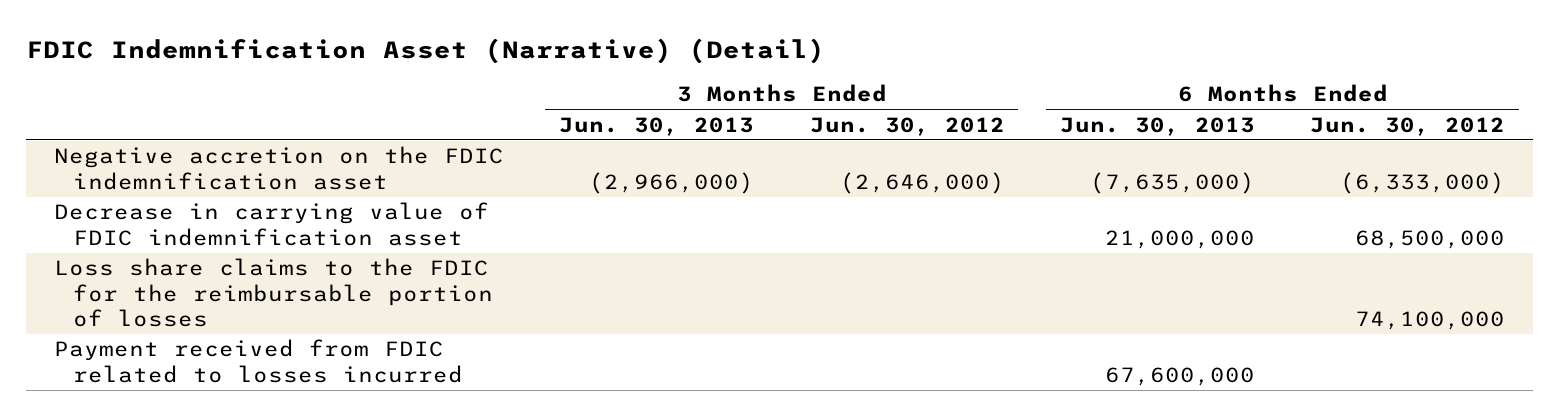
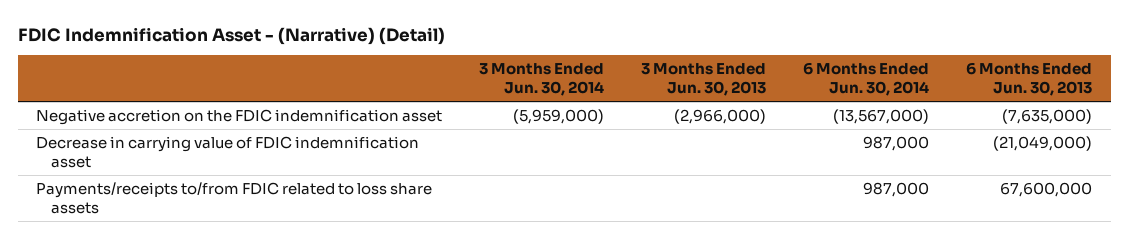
[25,37,825,64] FDIC Indemnification Asset (Narrative) (Detail) -> [17,26,445,45] FDIC Indemnification Asset - (Narrative) (Detail)
[809,116,1005,136] Jun. 30, 2012 -> none
[1310,116,1506,136] Jun. 30, 2012 -> none
none -> [479,63,605,97] 3 Months Ended Jun. 30, 2014
none -> [803,62,930,97] 6 Months Ended Jun. 30, 2014
[53,258,493,328] Loss share claims to the FDIC for the reimbursable portion of losses -> none
[1105,229,1256,249] 21,000,000 -> [993,135,1093,151] (21,049,000)
[53,339,463,383] Payment received from FDIC related to losses incurred -> [36,181,433,214] Payments/receipts to/from FDIC related to loss share assets

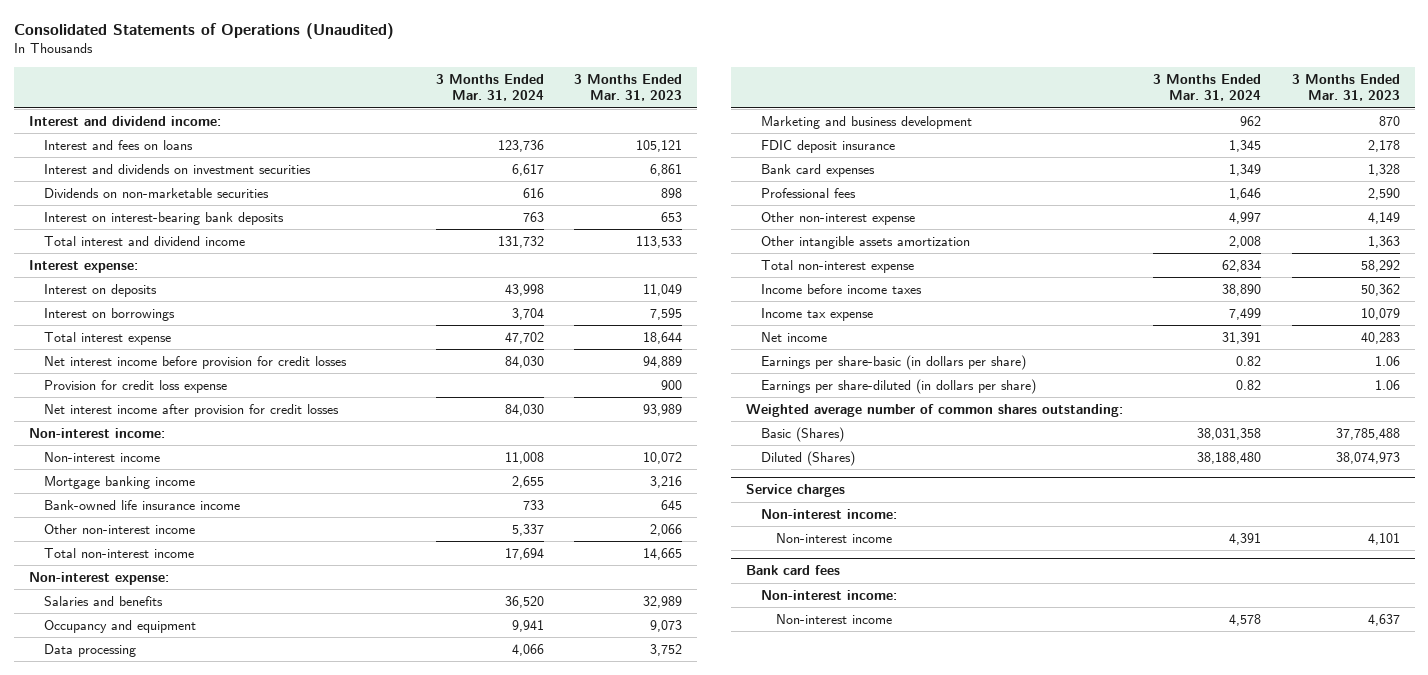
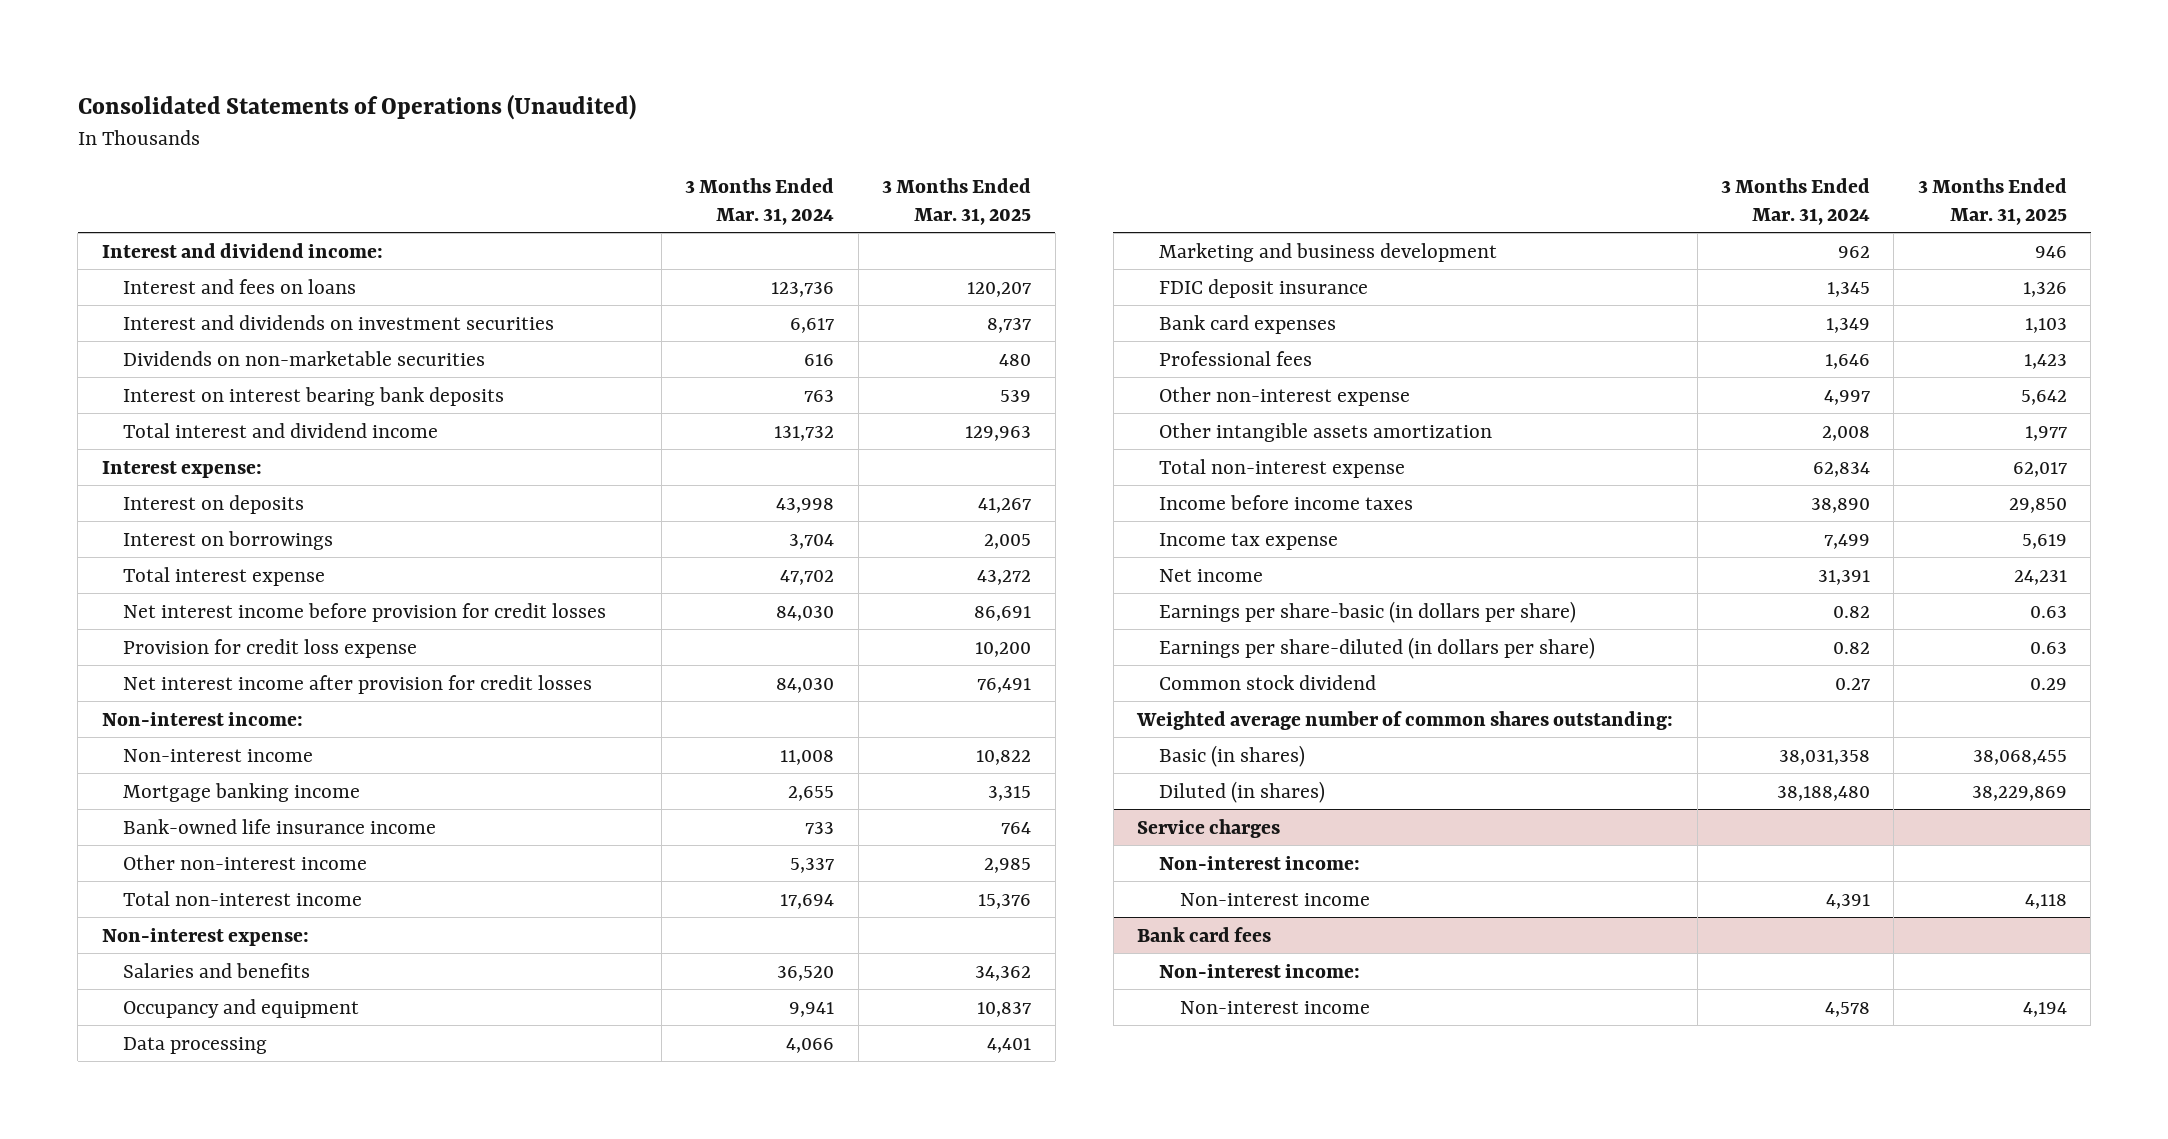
[574,73,683,102] 3 Months Ended Mar. 31, 2023 -> none
none -> [882,177,1032,226] 3 Months Ended Mar. 31, 2025
[43,211,284,225] Interest on interest-bearing bank deposits -> [123,386,505,406] Interest on interest bearing bank deposits
none -> [1158,674,1376,690] Common stock dividend
[761,426,845,442] Basic (Shares) -> [1158,744,1305,767] Basic (in shares)
[761,450,856,466] Diluted (Shares) -> [1158,780,1325,803] Diluted (in shares)

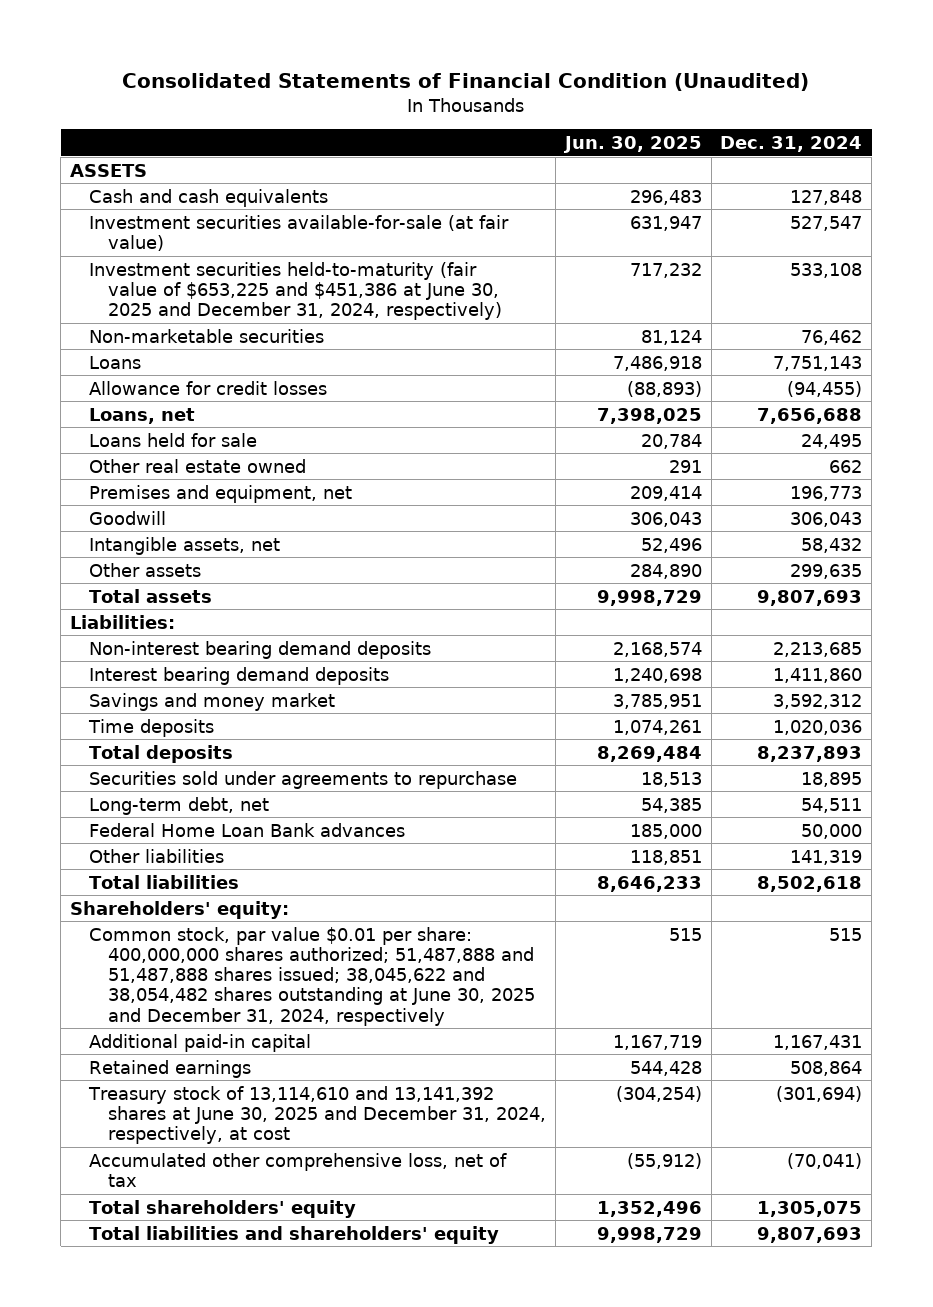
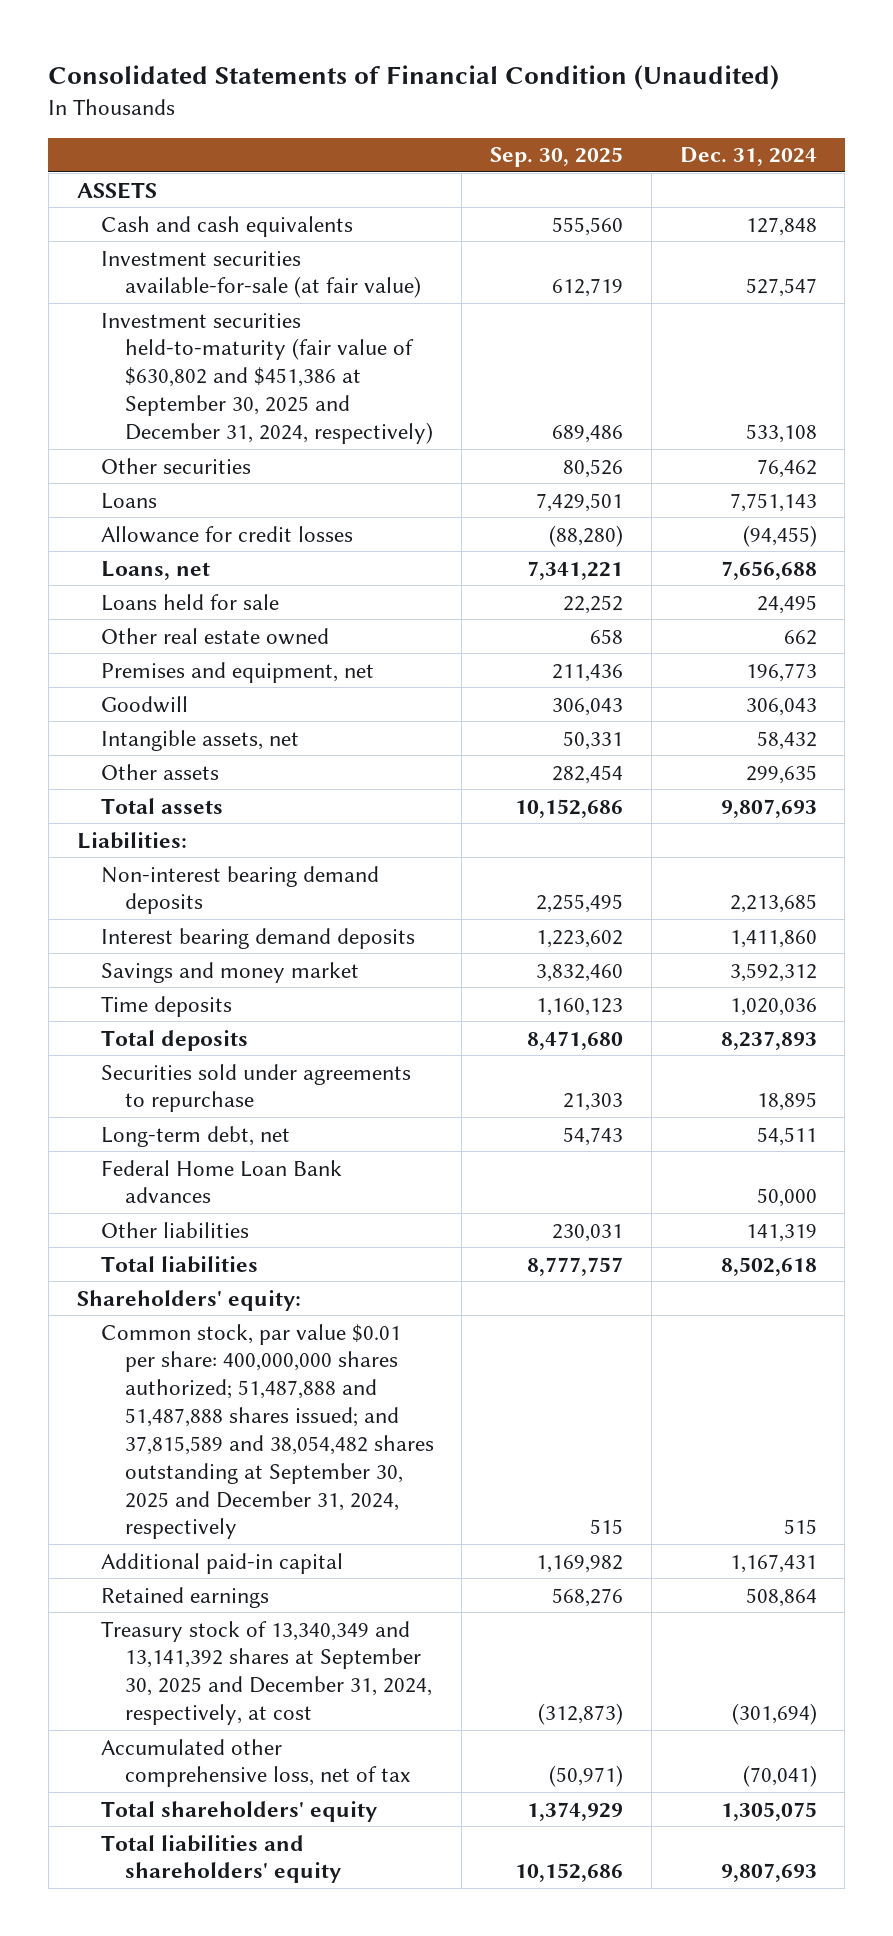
[562,136,702,154] Jun. 30, 2025 -> none
none -> [490,147,624,168] Sep. 30, 2025
[89,261,503,321] Investment securities held-to-maturity (fair value of $653,225 and $451,386 at June 30, 2025 and December 31, 2024, respectively) -> [100,312,433,444] Investment securities held-to-maturity (fair value of $630,802 and $451,386 at September 30, 2025 and December 31, 2024, respectively)
[89,328,325,343] Non-marketable securities -> [100,457,251,474] Other securities
[89,926,536,1026] Common stock, par value $0.01 per share: 400,000,000 shares authorized; 51,487,888 and 51,487,888 shares issued; 38,045,622 and 38,054,482 shares outstanding at June 30, 2025 and December 31, 2024, respectively -> [100,1323,434,1540] Common stock, par value $0.01 per share: 400,000,000 shares authorized; 51,487,888 and 51,487,888 shares issued; and 37,815,589 and 38,054,482 shares outstanding at September 30, 2025 and December 31, 2024, respectively
[88,1085,547,1145] Treasury stock of 13,114,610 and 13,141,392 shares at June 30, 2025 and December 31, 2024, respectively, at cost -> [100,1620,432,1726] Treasury stock of 13,340,349 and 13,141,392 shares at September 30, 2025 and December 31, 2024, respectively, at cost

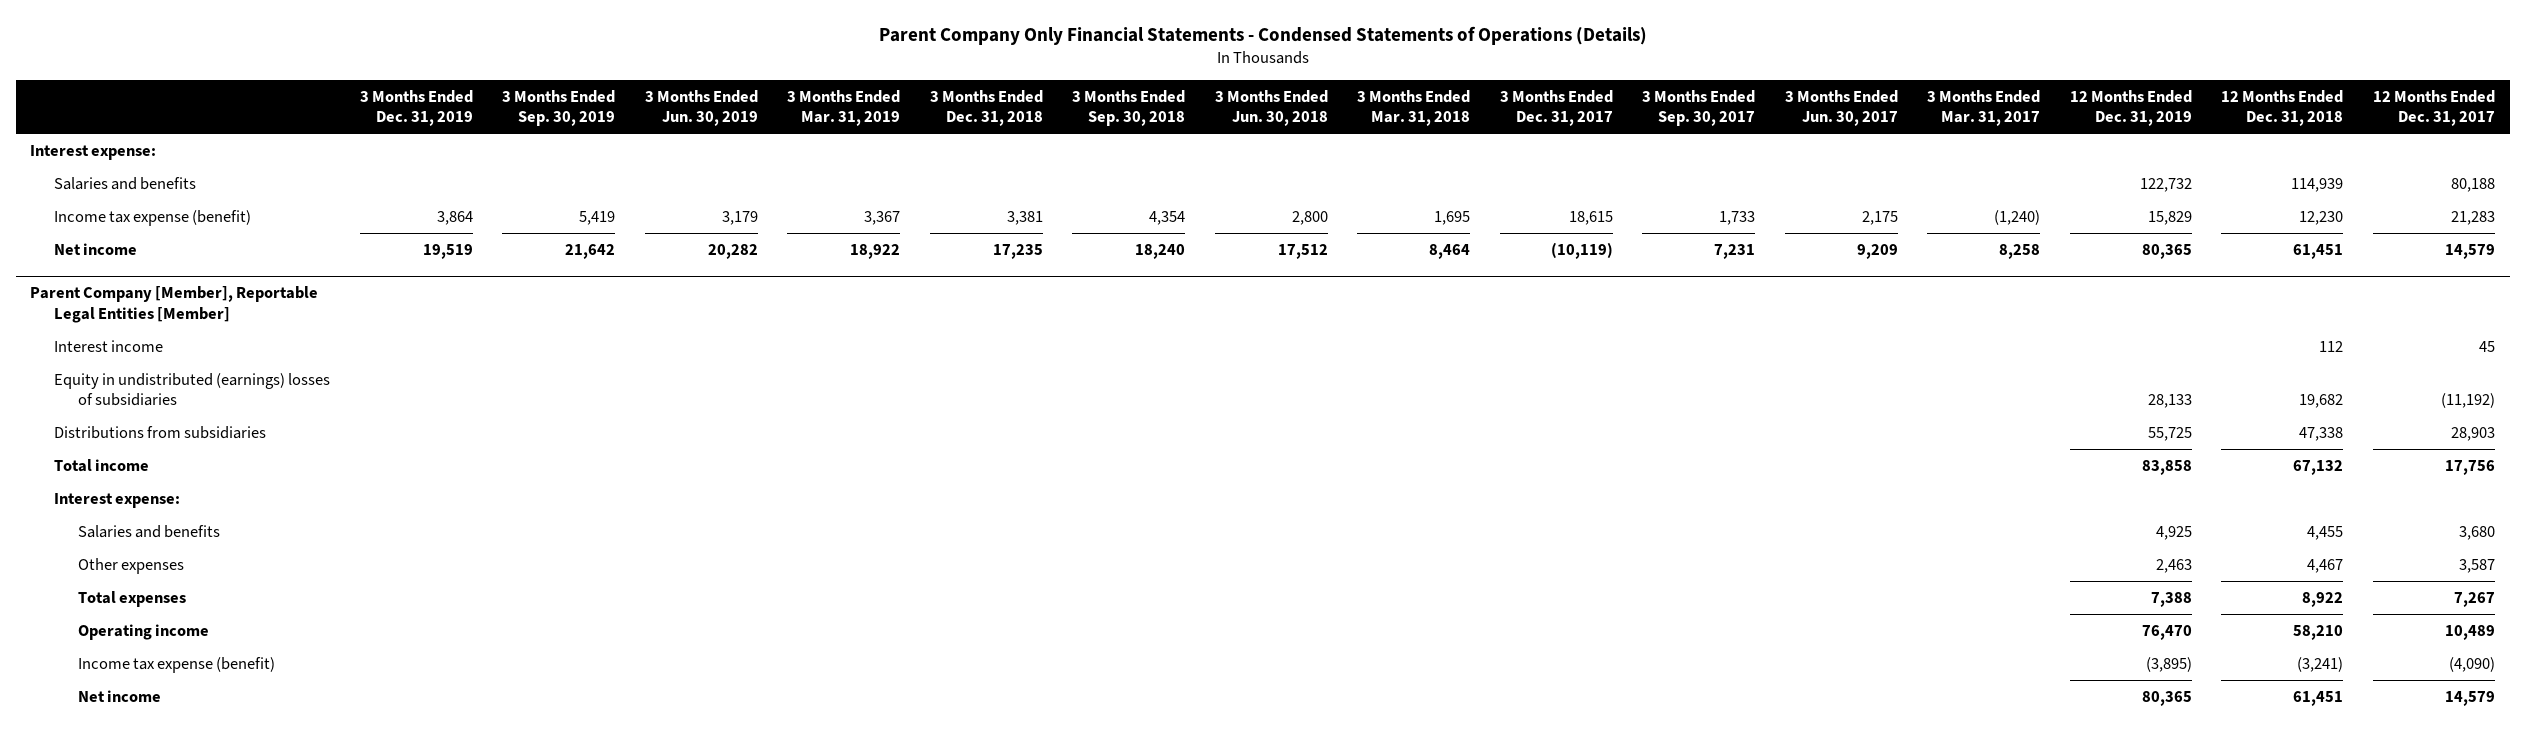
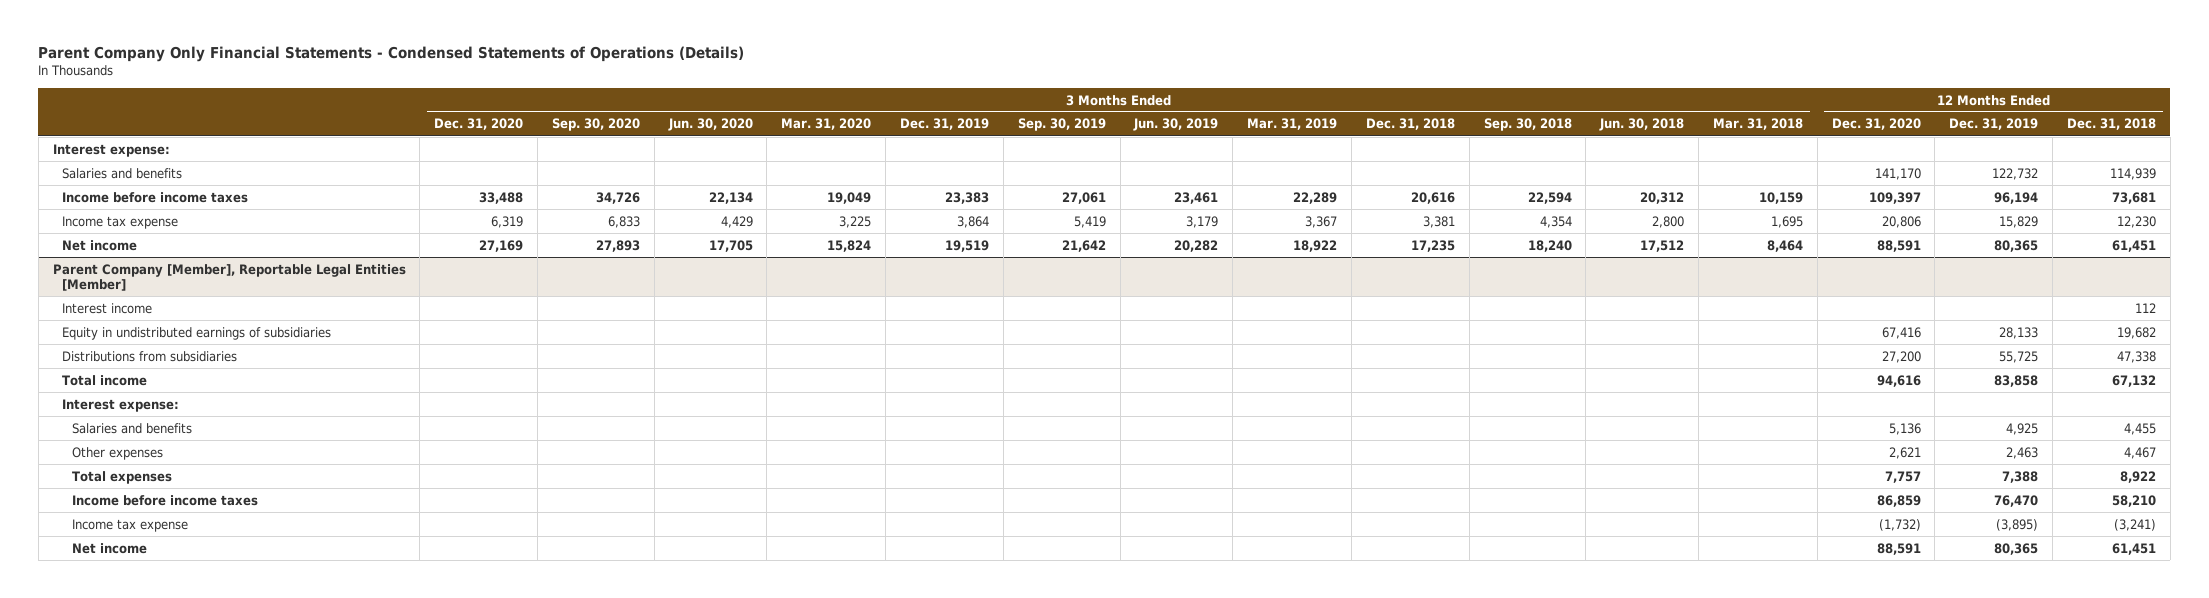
[1499,89,1613,127] 3 Months Ended Dec. 31, 2017 -> none
[1642,89,1756,127] 3 Months Ended Sep. 30, 2017 -> none
[1784,89,1898,127] 3 Months Ended Jun. 30, 2017 -> none
[1927,89,2041,127] 3 Months Ended Mar. 31, 2017 -> none
[2372,89,2495,127] 12 Months Ended Dec. 31, 2017 -> none
none -> [434,118,524,131] Dec. 31, 2020
none -> [551,118,640,132] Sep. 30, 2020
none -> [667,118,753,132] Jun. 30, 2020
none -> [781,118,872,131] Mar. 31, 2020
none -> [1831,118,1921,131] Dec. 31, 2020
none -> [62,191,249,203] Income before income taxes
[54,209,252,226] Income tax expense (benefit) -> [62,215,179,229] Income tax expense
[54,372,331,407] Equity in undistributed (earnings) losses of subsidiaries -> [62,326,332,340] Equity in undistributed earnings of subsidiaries
[78,623,210,640] Operating income -> [72,494,259,506] Income before income taxes
[78,656,276,673] Income tax expense (benefit) -> [72,518,189,532] Income tax expense

